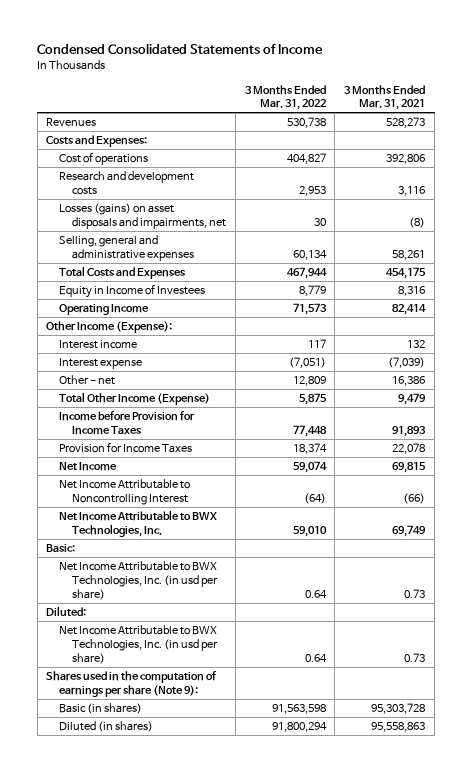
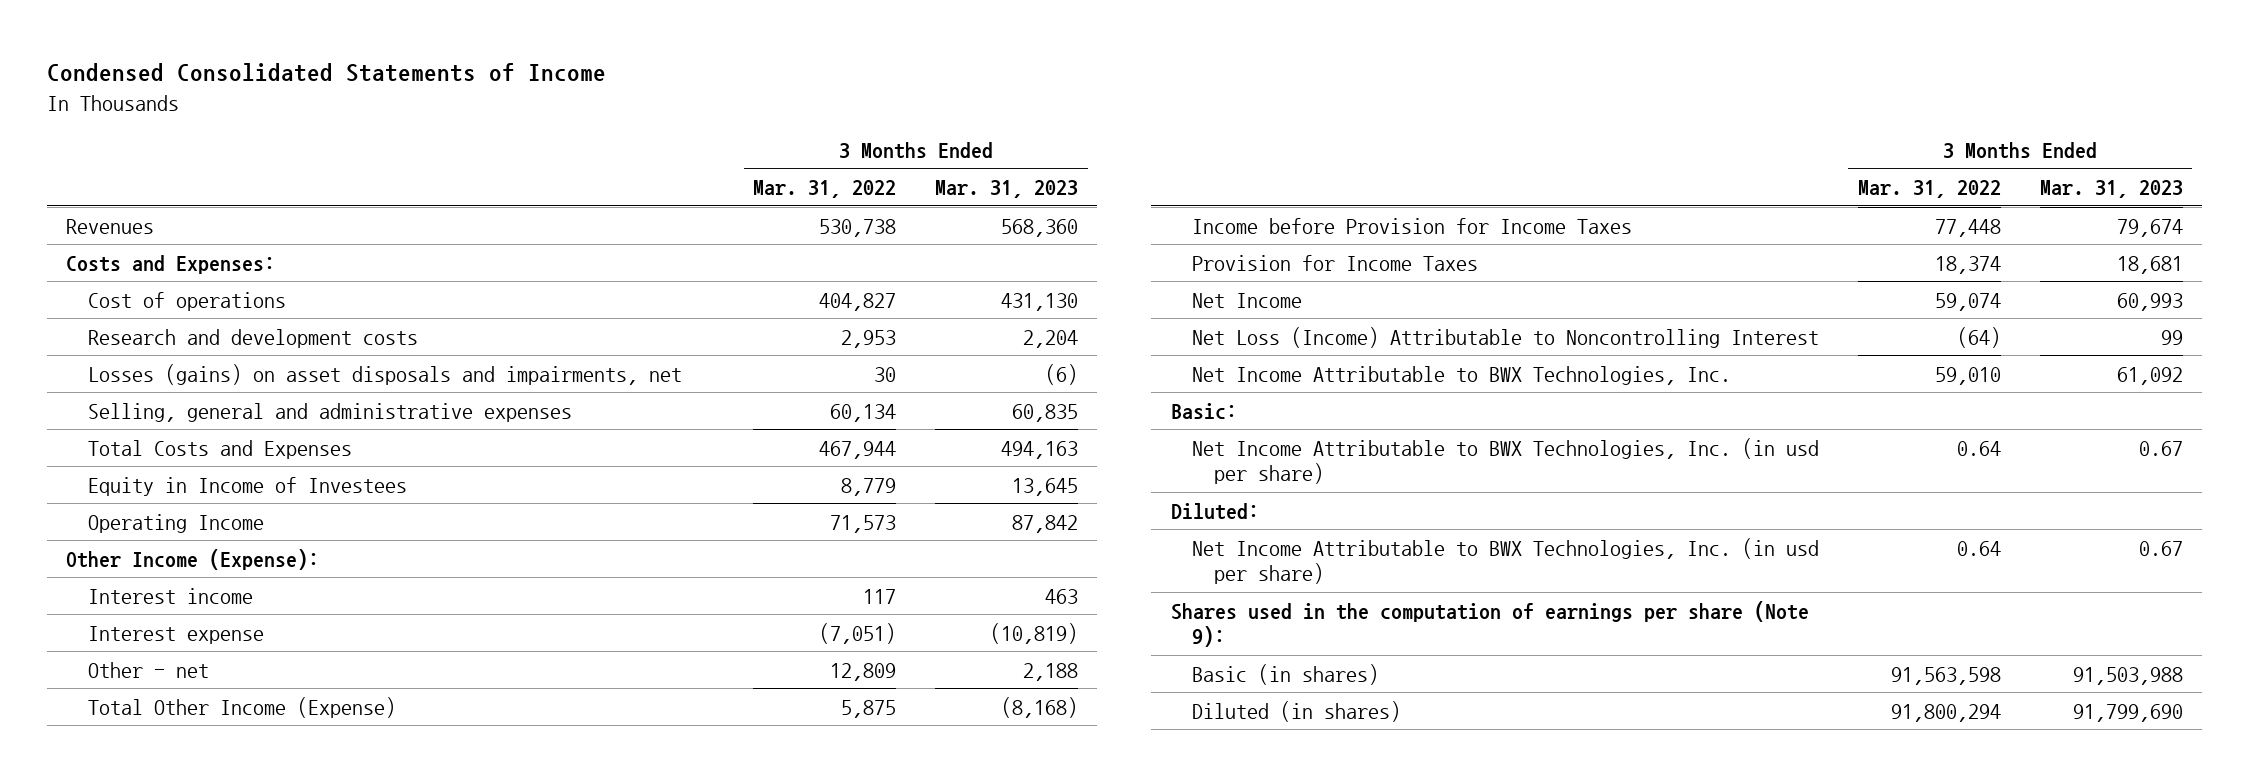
[344,84,426,111] 3 Months Ended Mar. 31, 2021 -> none
none -> [934,180,1078,199] Mar. 31, 2023
[59,479,191,505] Net Income Attributable to Noncontrolling Interest -> [1192,326,1820,348] Net Loss (Income) Attributable to Noncontrolling Interest

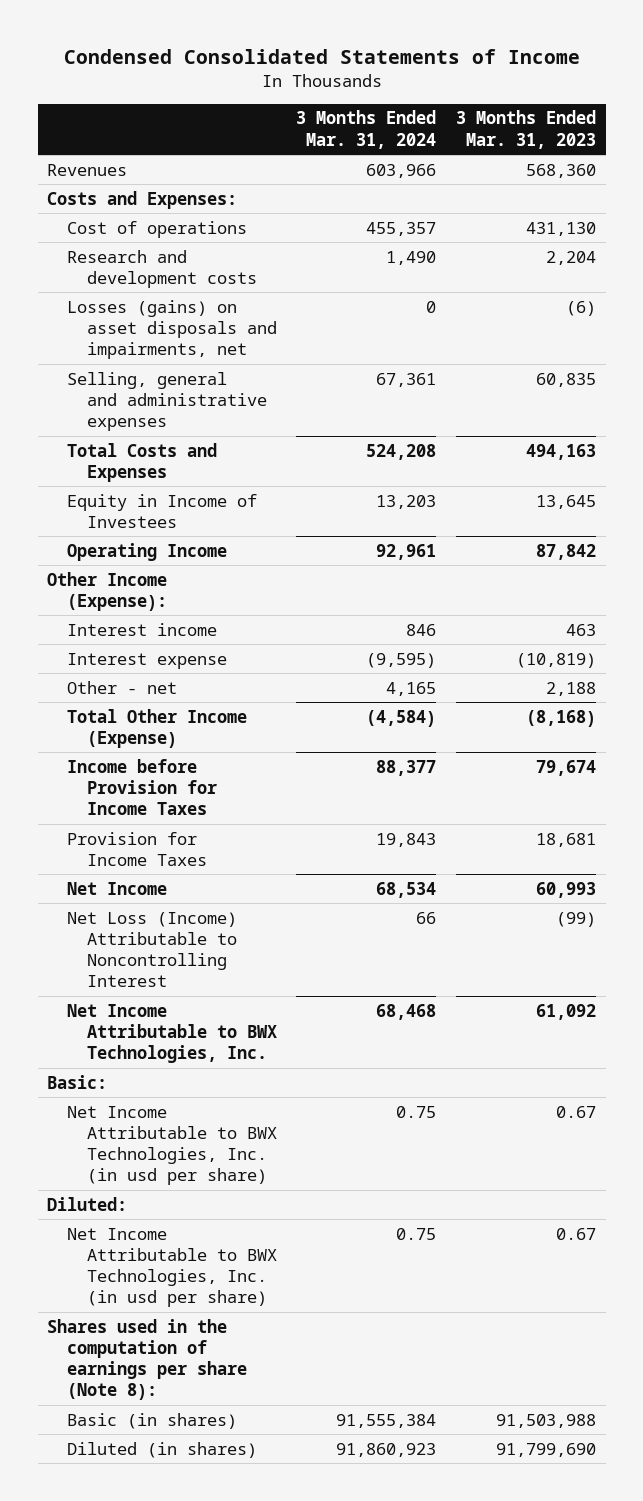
[753,180,897,199] Mar. 31, 2022 -> none
none -> [296,110,437,149] 3 Months Ended Mar. 31, 2024
[2160,329,2183,345] 99 -> [555,911,596,927] (99)
[1170,600,1809,648] Shares used in the computation of earnings per share (Note 9): -> [47,1318,247,1401] Shares used in the computation of earnings per share (Note 8):

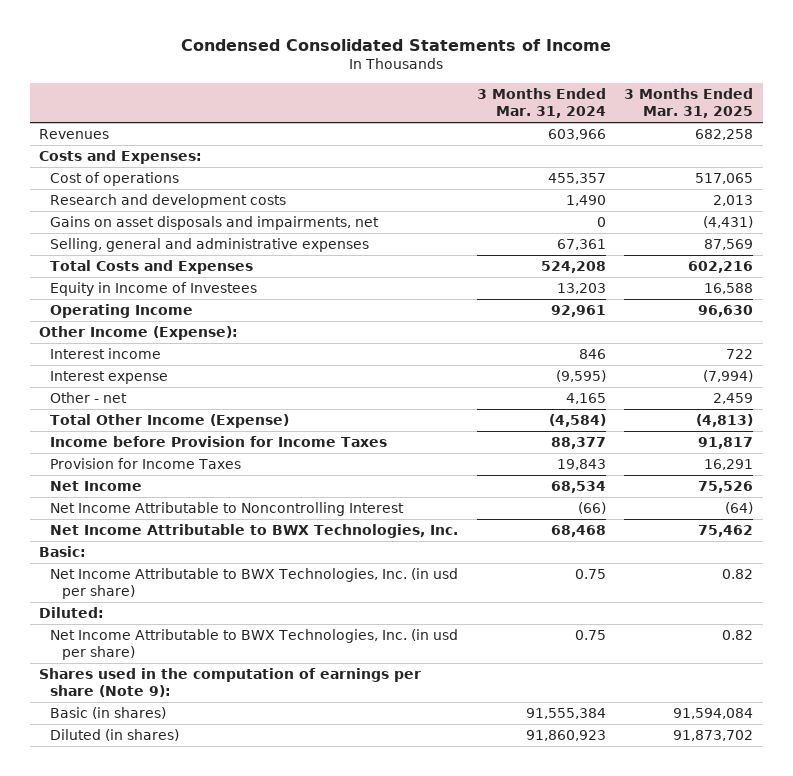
[455,110,596,149] 3 Months Ended Mar. 31, 2023 -> none
none -> [624,87,754,119] 3 Months Ended Mar. 31, 2025
[66,299,277,360] Losses (gains) on asset disposals and impairments, net -> [50,215,380,230] Gains on asset disposals and impairments, net
[66,911,237,988] Net Loss (Income) Attributable to Noncontrolling Interest -> [50,501,405,516] Net Income Attributable to Noncontrolling Interest
[416,911,437,924] 66 -> [577,501,606,514] (66)
[47,1318,247,1401] Shares used in the computation of earnings per share (Note 8): -> [39,667,422,698] Shares used in the computation of earnings per share (Note 9):

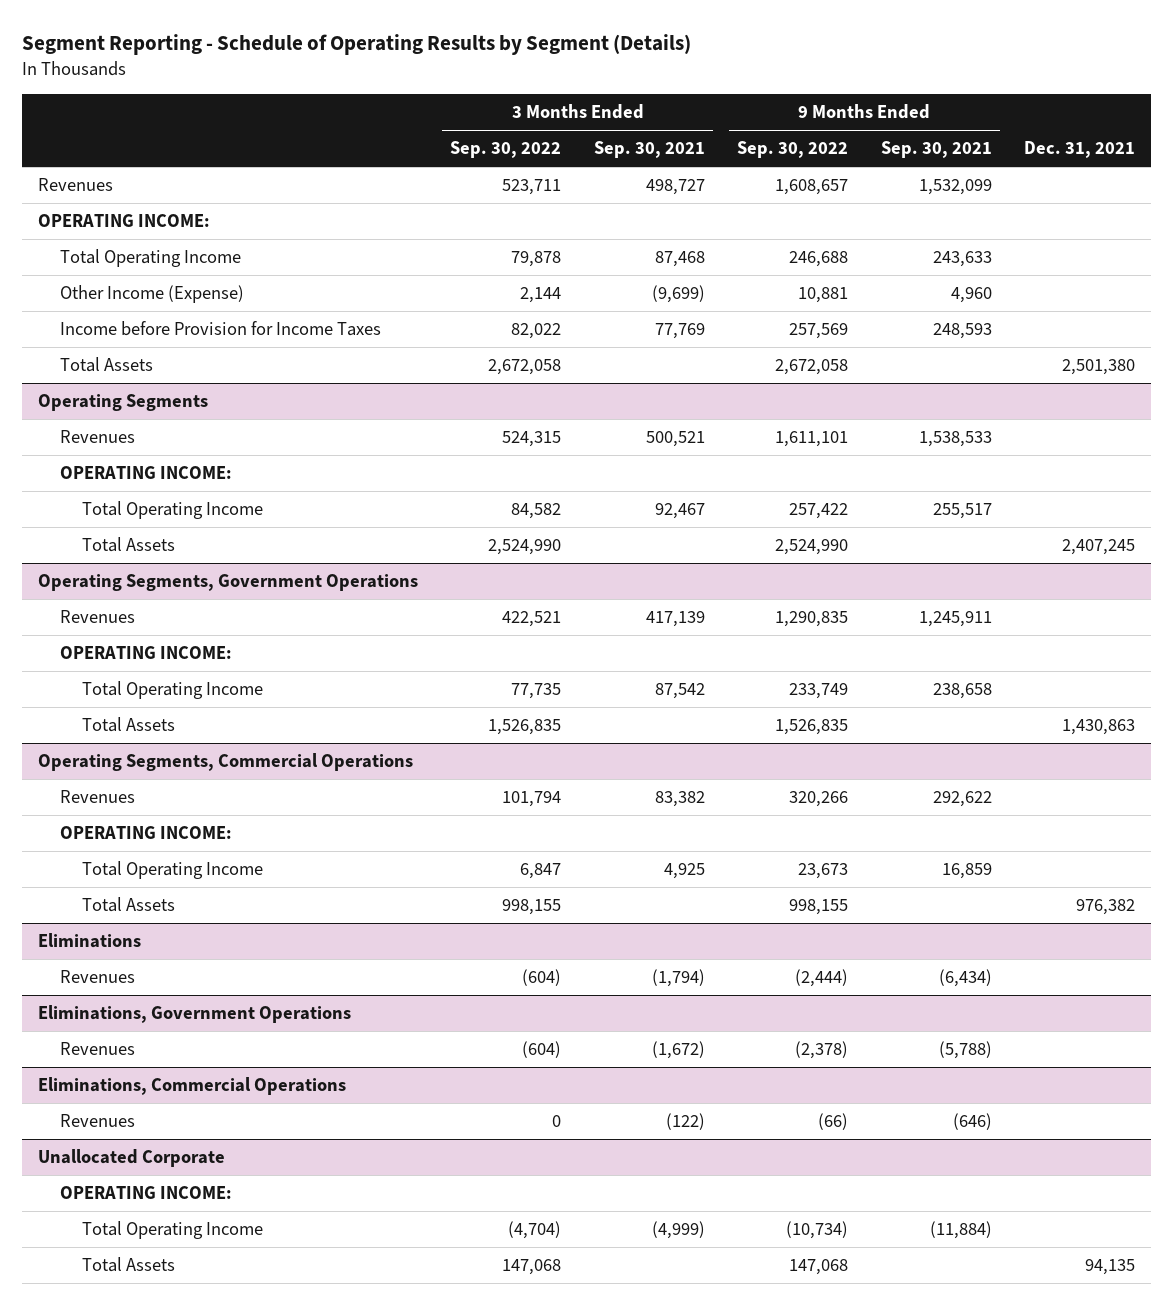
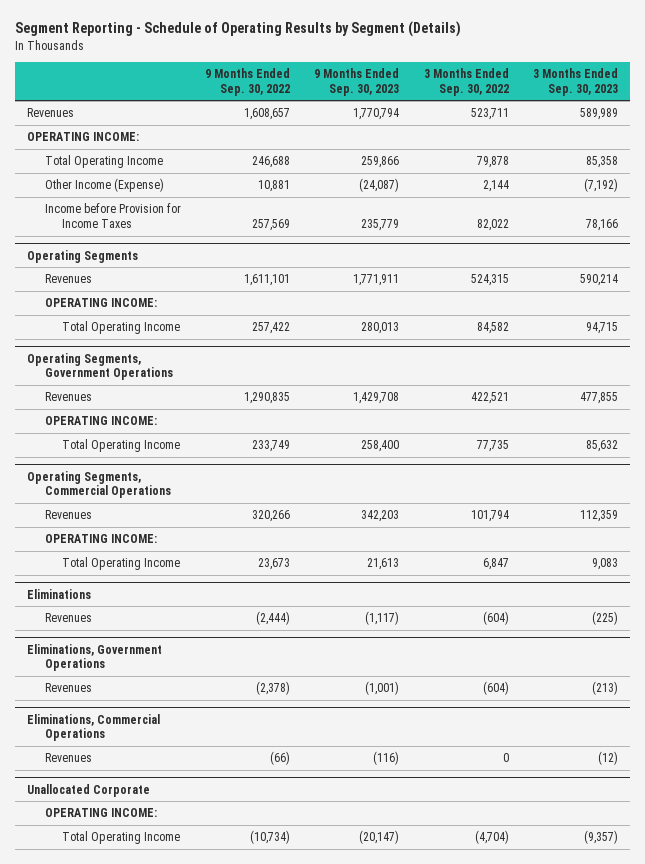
[593,141,705,159] Sep. 30, 2021 -> none
[880,141,992,159] Sep. 30, 2021 -> none
[1024,141,1136,159] Dec. 31, 2021 -> none
none -> [314,67,400,96] 9 Months Ended Sep. 30, 2023
none -> [532,67,618,96] 3 Months Ended Sep. 30, 2023
[59,357,153,373] Total Assets -> none
[81,537,175,553] Total Assets -> none
[81,717,175,733] Total Assets -> none
[81,897,175,913] Total Assets -> none
[81,1257,175,1273] Total Assets -> none

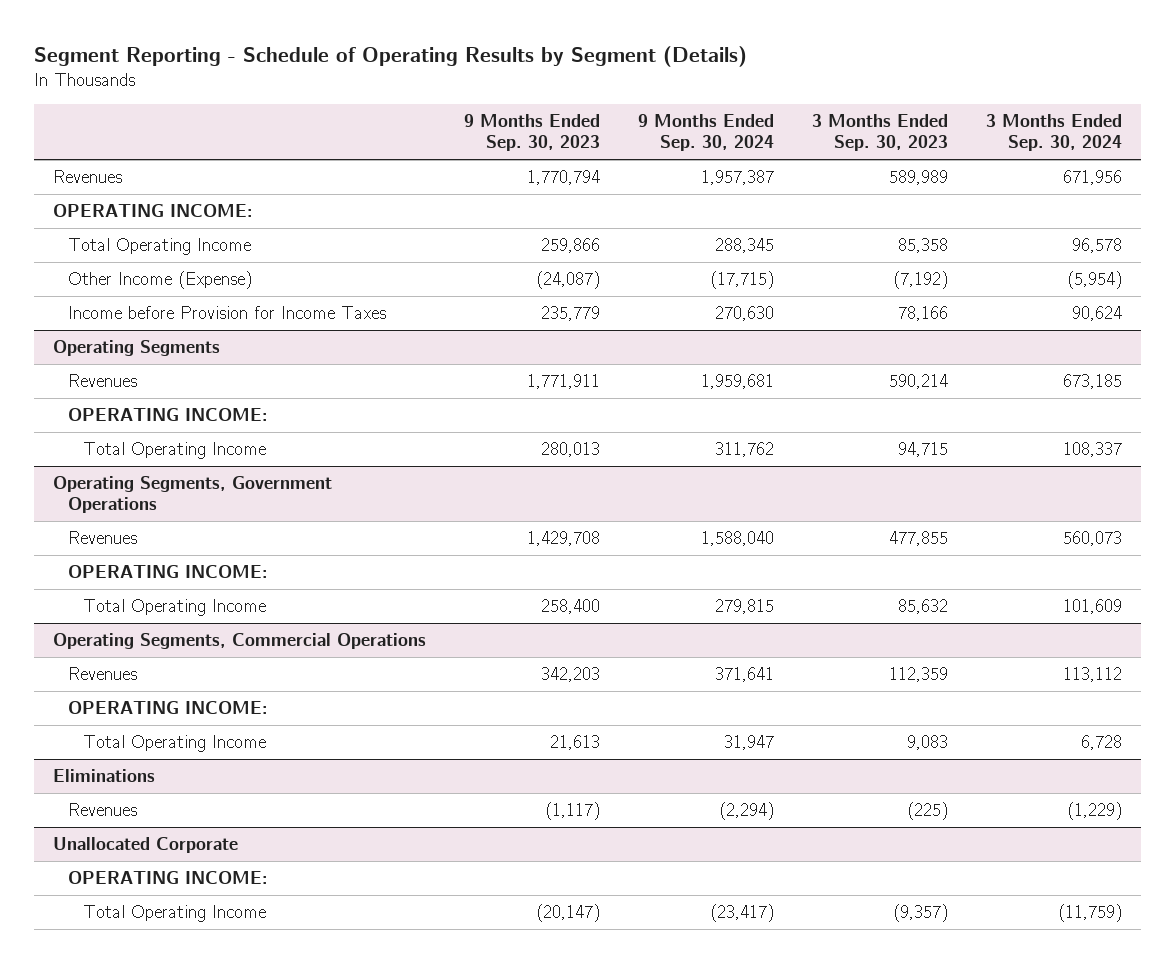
[204,67,290,96] 9 Months Ended Sep. 30, 2022 -> none
[423,67,509,96] 3 Months Ended Sep. 30, 2022 -> none
none -> [637,114,774,152] 9 Months Ended Sep. 30, 2024
none -> [985,114,1122,152] 3 Months Ended Sep. 30, 2024
[26,643,162,672] Eliminations, Government Operations -> none
[44,683,92,693] Revenues -> none
[26,713,160,742] Eliminations, Commercial Operations -> none
[44,753,92,763] Revenues -> none

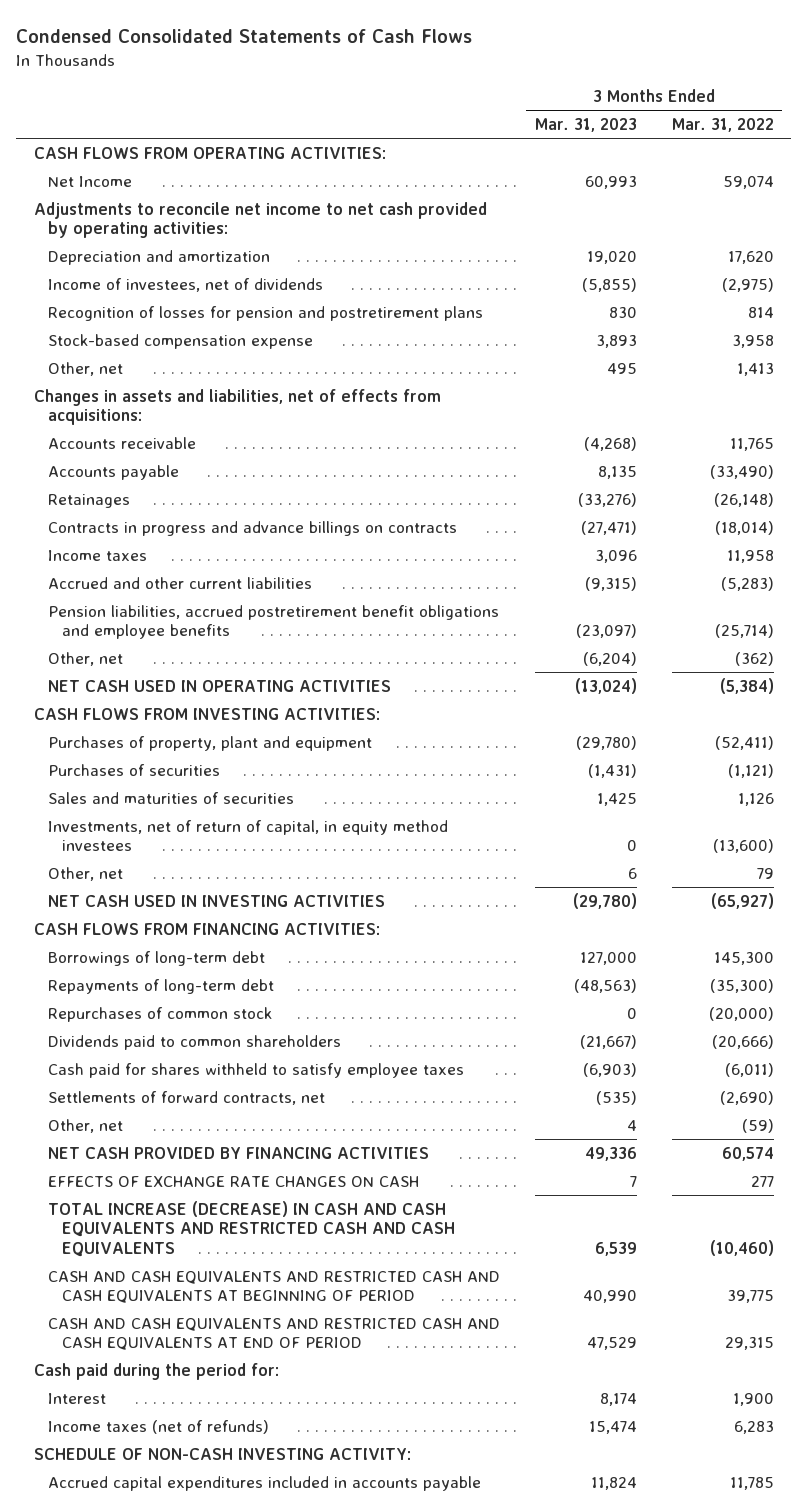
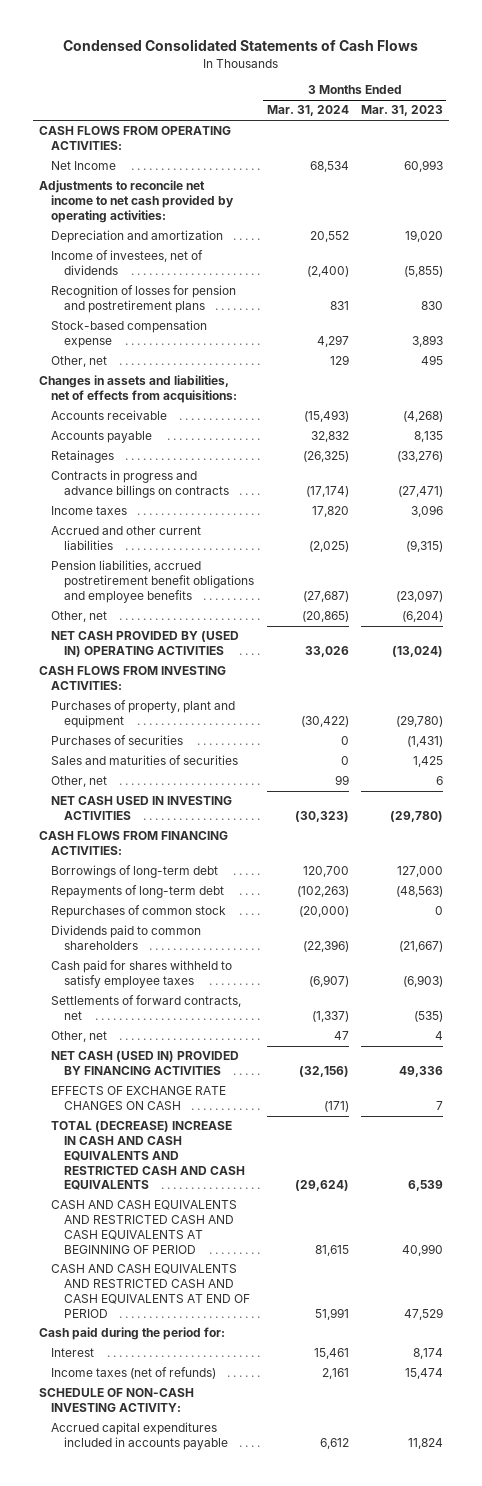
[671,118,774,133] Mar. 31, 2022 -> none
none -> [266,105,349,117] Mar. 31, 2024
[47,679,391,692] NET CASH USED IN OPERATING ACTIVITIES -> [51,631,240,658] NET CASH PROVIDED BY (USED IN) OPERATING ACTIVITIES
[47,819,448,852] Investments, net of return of capital, in equity method investees -> none
[47,1146,429,1159] NET CASH PROVIDED BY FINANCING ACTIVITIES -> [51,1051,240,1076] NET CASH (USED IN) PROVIDED BY FINANCING ACTIVITIES
[47,1200,456,1258] TOTAL INCREASE (DECREASE) IN CASH AND CASH EQUIVALENTS AND RESTRICTED CASH AND CASH EQUIVALENTS -> [51,1121,245,1191] TOTAL (DECREASE) INCREASE IN CASH AND CASH EQUIVALENTS AND RESTRICTED CASH AND CASH EQUIVALENTS

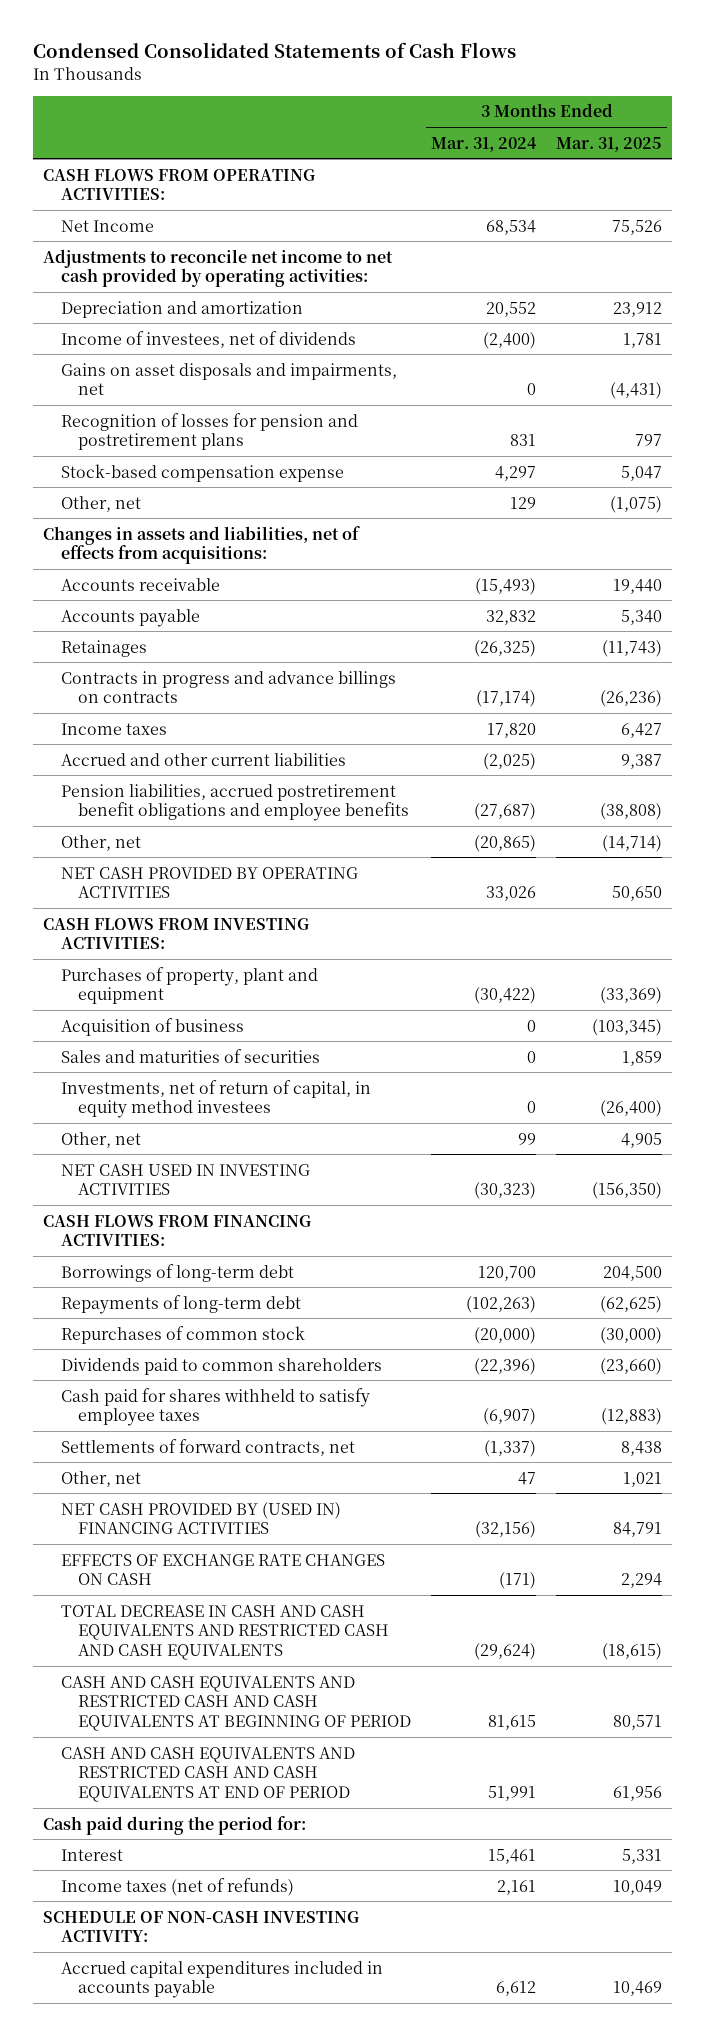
[361,105,444,117] Mar. 31, 2023 -> none
none -> [556,136,663,152] Mar. 31, 2025
none -> [60,362,397,396] Gains on asset disposals and impairments, net
[51,631,240,658] NET CASH PROVIDED BY (USED IN) OPERATING ACTIVITIES -> [60,866,358,899] NET CASH PROVIDED BY OPERATING ACTIVITIES
[51,735,184,746] Purchases of securities -> none
none -> [60,1017,244,1036] Acquisition of business
none -> [60,1079,371,1119] Investments, net of return of capital, in equity method investees
[51,1051,240,1076] NET CASH (USED IN) PROVIDED BY FINANCING ACTIVITIES -> [60,1501,341,1535] NET CASH PROVIDED BY (USED IN) FINANCING ACTIVITIES
[51,1121,245,1191] TOTAL (DECREASE) INCREASE IN CASH AND CASH EQUIVALENTS AND RESTRICTED CASH AND CASH EQUIVALENTS -> [60,1604,390,1661] TOTAL DECREASE IN CASH AND CASH EQUIVALENTS AND RESTRICTED CASH AND CASH EQUIVALENTS

